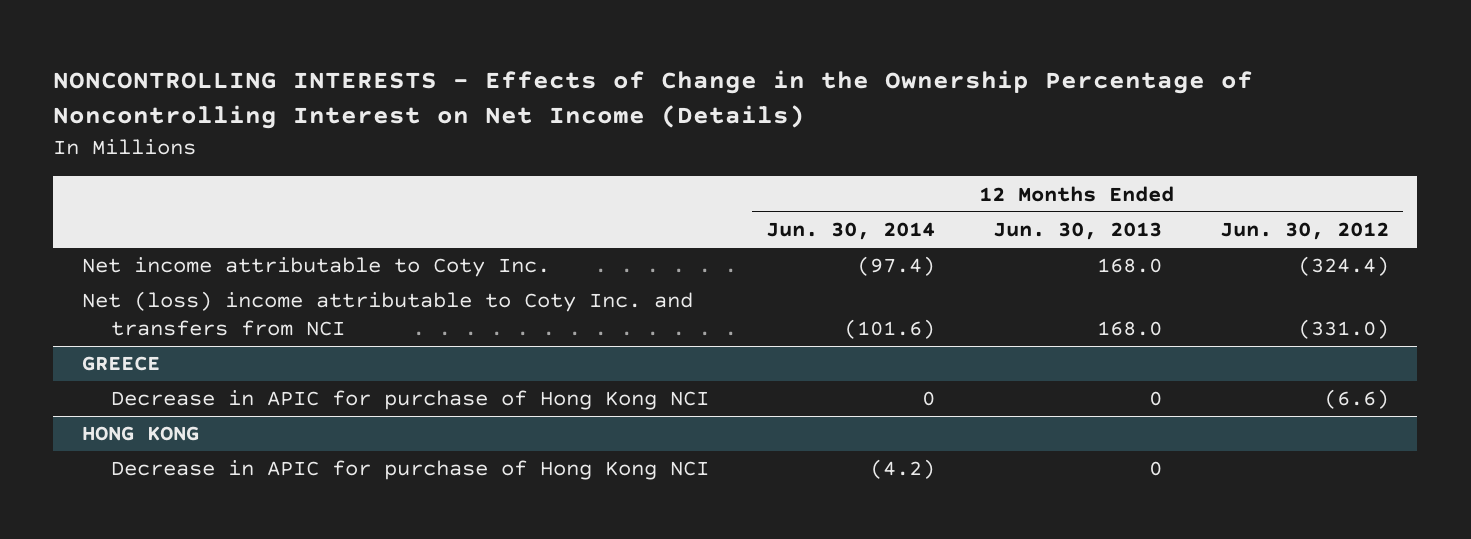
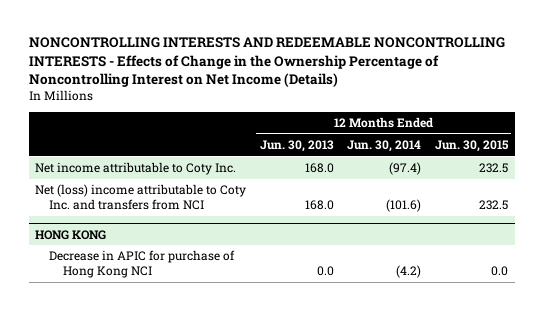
[53,70,1254,130] NONCONTROLLING INTERESTS - Effects of Change in the Ownership Percentage of Noncontrolling Interest on Net Income (Details) -> [28,37,505,88] NONCONTROLLING INTERESTS AND REDEEMABLE NONCONTROLLING INTERESTS - Effects of Change in the Ownership Percentage of Noncontrolling Interest on Net Income (Details)
[1219,222,1389,241] Jun. 30, 2012 -> none
none -> [434,140,509,153] Jun. 30, 2015
[82,356,161,372] GREECE -> none
[110,390,709,411] Decrease in APIC for purchase of Hong Kong NCI -> none
[1148,461,1162,477] 0 -> [316,266,334,277] 0.0

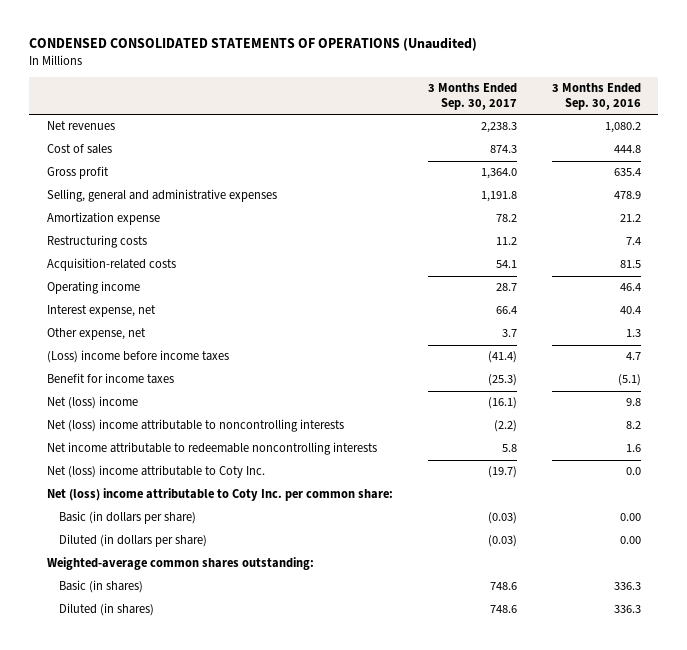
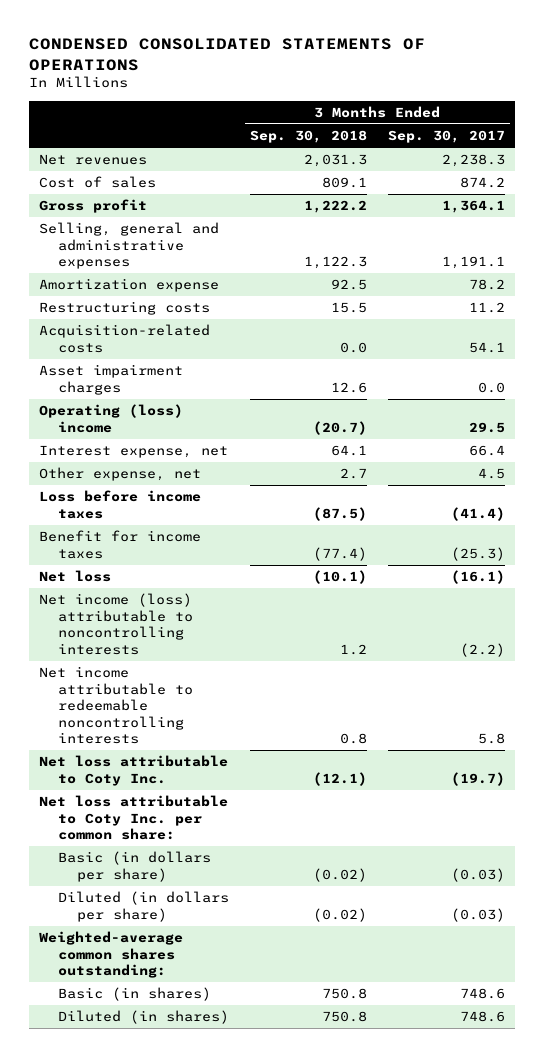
[29,37,478,52] CONDENSED CONSOLIDATED STATEMENTS OF OPERATIONS (Unaudited) -> [28,38,425,71] CONDENSED CONSOLIDATED STATEMENTS OF OPERATIONS
[551,83,641,110] 3 Months Ended Sep. 30, 2016 -> none
none -> [249,130,367,144] Sep. 30, 2018
[489,145,517,154] 874.3 -> [459,177,505,189] 874.2
[480,168,517,180] 1,364.0 -> [441,200,505,214] 1,364.1
[480,191,517,203] 1,191.8 -> [441,256,505,270] 1,191.1
none -> [39,364,184,395] Asset impairment charges
[46,281,140,295] Operating income -> [39,404,184,433] Operating (loss) income
[495,283,517,292] 28.7 -> [468,421,505,433] 29.5
[501,329,517,338] 3.7 -> [477,468,505,480] 4.5
[46,350,229,364] (Loss) income before income taxes -> [39,490,202,519] Loss before income taxes
[46,396,138,410] Net (loss) income -> [39,570,112,583] Net loss
[46,419,344,433] Net (loss) income attributable to noncontrolling interests -> [39,593,194,655] Net income (loss) attributable to noncontrolling interests
[46,465,265,479] Net (loss) income attributable to Coty Inc. -> [39,755,229,786] Net loss attributable to Coty Inc.
[46,488,393,502] Net (loss) income attributable to Coty Inc. per common share: -> [39,795,229,841] Net loss attributable to Coty Inc. per common share:

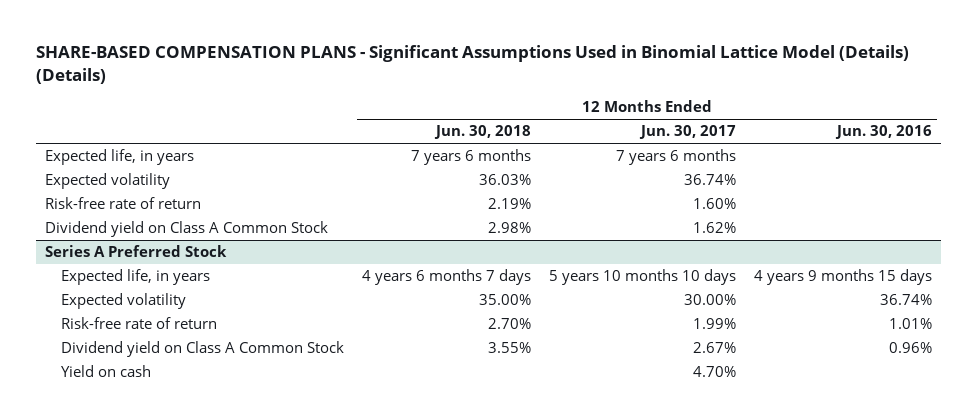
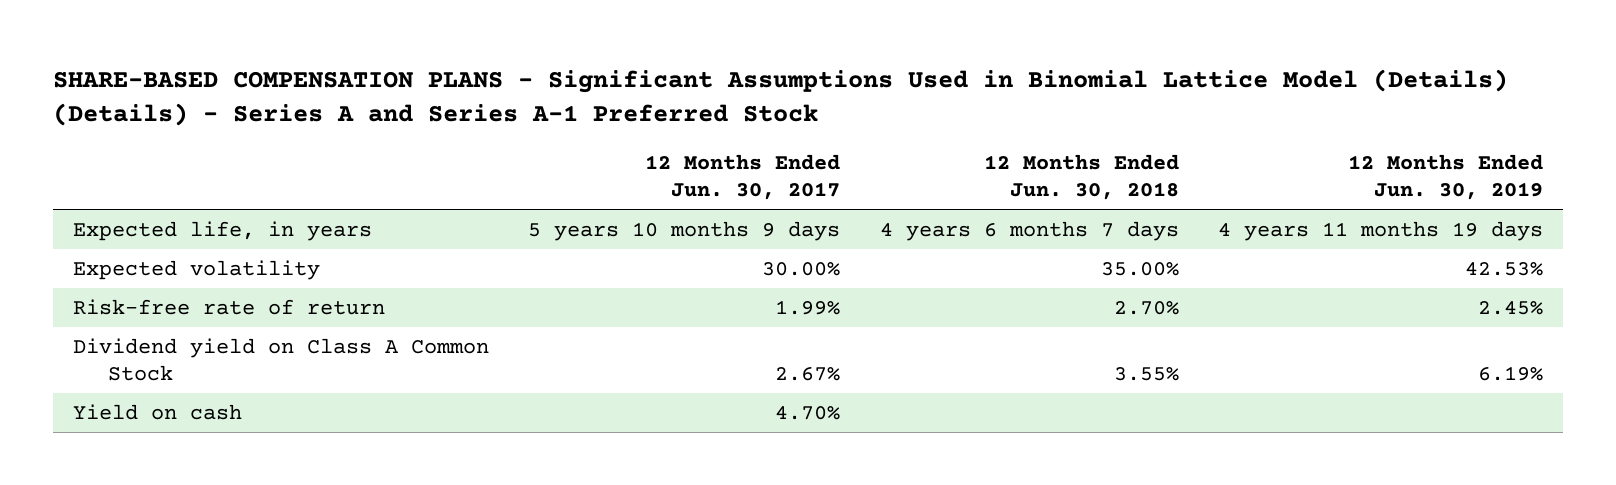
[35,45,909,84] SHARE-BASED COMPENSATION PLANS - Significant Assumptions Used in Binomial Lattice Model (Details) (Details) -> [53,69,1509,127] SHARE-BASED COMPENSATION PLANS - Significant Assumptions Used in Binomial Lattice Model (Details) (Details) - Series A and Series A-1 Preferred Stock
[835,125,933,140] Jun. 30, 2016 -> none
none -> [1348,154,1544,201] 12 Months Ended Jun. 30, 2019
[45,173,171,190] Expected volatility -> none
[45,197,202,210] Risk-free rate of return -> none
[45,221,329,238] Dividend yield on Class A Common Stock -> none
[45,245,228,258] Series A Preferred Stock -> none
[60,269,210,286] Expected life, in years -> none
[410,149,531,166] 7 years 6 months -> [879,221,1179,242] 4 years 6 months 7 days
[616,149,737,166] 7 years 6 months -> [528,221,841,242] 5 years 10 months 9 days

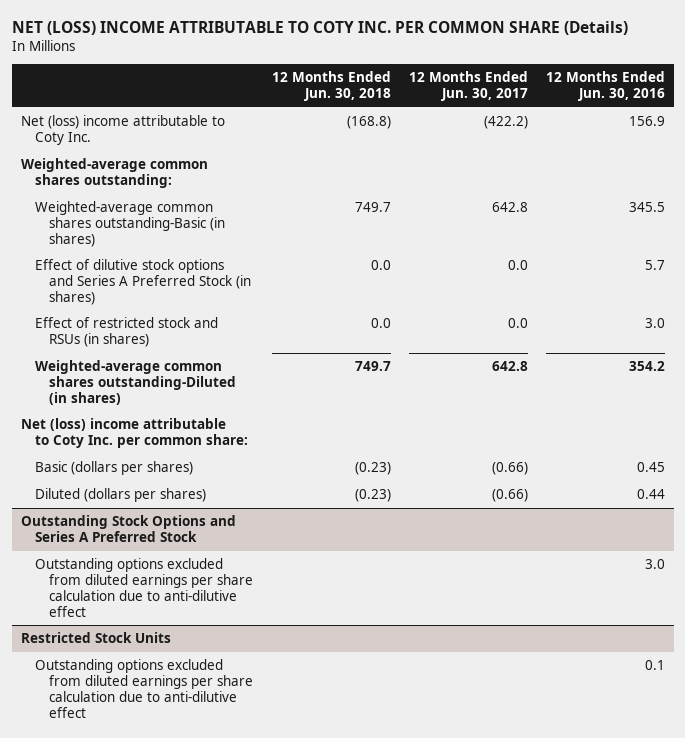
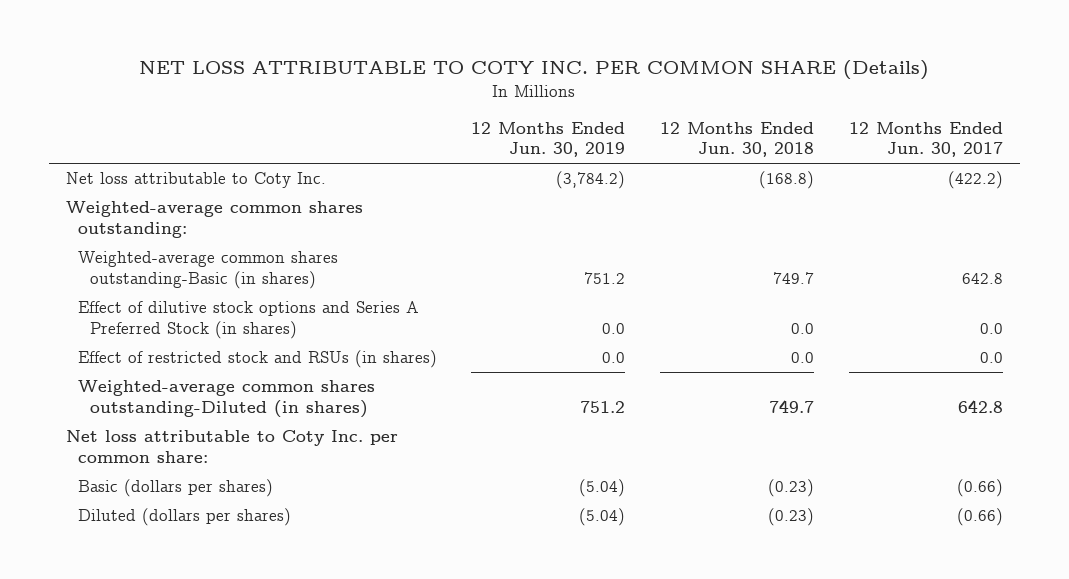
[11,20,628,35] NET (LOSS) INCOME ATTRIBUTABLE TO COTY INC. PER COMMON SHARE (Details) -> [139,60,930,81] NET LOSS ATTRIBUTABLE TO COTY INC. PER COMMON SHARE (Details)
[545,71,665,102] 12 Months Ended Jun. 30, 2016 -> none
none -> [471,122,626,158] 12 Months Ended Jun. 30, 2019
[20,115,225,146] Net (loss) income attributable to Coty Inc. -> [65,172,326,189] Net loss attributable to Coty Inc.
[20,418,249,449] Net (loss) income attributable to Coty Inc. per common share: -> [65,430,398,463] Net loss attributable to Coty Inc. per common share:
[20,515,236,543] Outstanding Stock Options and Series A Preferred Stock -> none
[35,558,254,617] Outstanding options excluded from diluted earnings per share calculation due to anti-dilutive effect -> none
[20,632,171,644] Restricted Stock Units -> none
[35,659,254,718] Outstanding options excluded from diluted earnings per share calculation due to anti-dilutive effect -> none

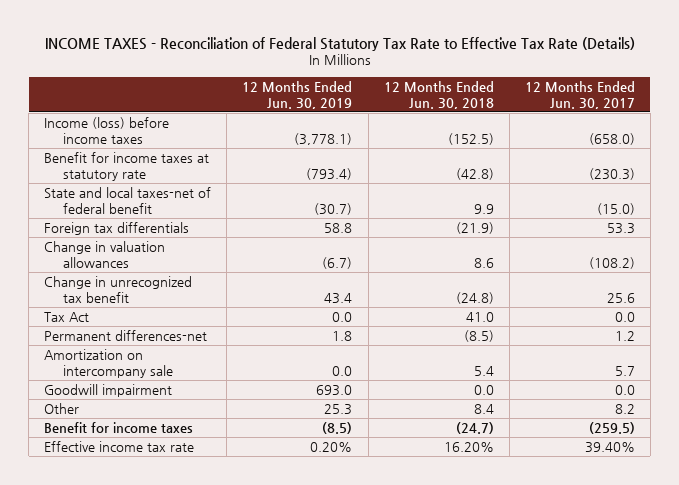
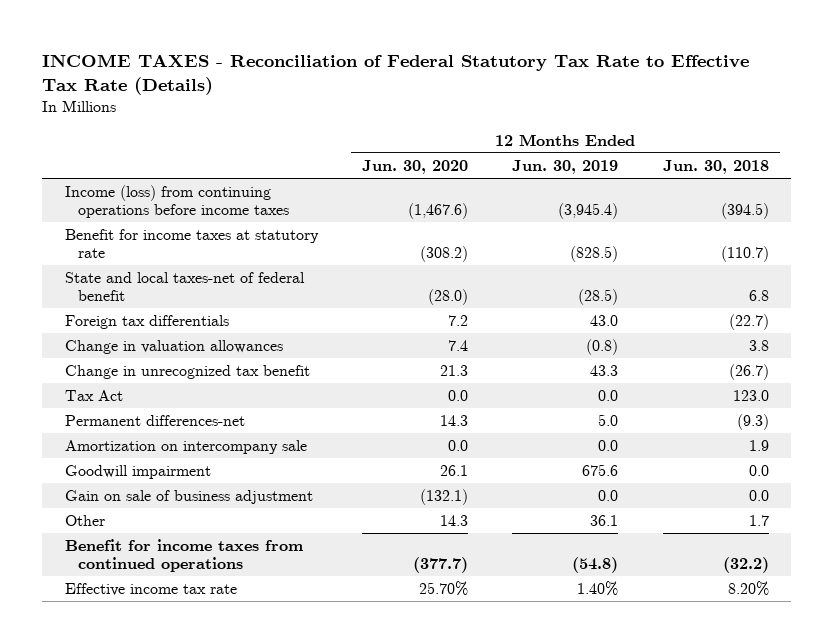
[524,80,635,109] 12 Months Ended Jun. 30, 2017 -> none
none -> [362,160,469,175] Jun. 30, 2020
[44,116,170,144] Income (loss) before income taxes -> [64,185,290,219] Income (loss) from continuing operations before income taxes
[294,132,353,145] (3,778.1) -> [558,203,619,220] (3,945.4)
[447,132,494,145] (152.5) -> [720,203,769,220] (394.5)
[306,167,353,180] (793.4) -> [570,246,619,263] (828.5)
[455,167,494,180] (42.8) -> [720,246,769,263] (110.7)
[314,202,353,215] (30.7) -> [578,289,619,306] (28.5)
[473,203,494,214] 9.9 -> [748,290,769,302] 6.8
[324,222,353,233] 58.8 -> [590,315,619,327] 43.0
[455,221,494,234] (21.9) -> [728,314,769,331] (22.7)
[322,256,353,269] (6.7) -> [586,339,619,356] (0.8)
[473,257,494,268] 8.6 -> [748,340,769,352] 3.8
[324,292,353,304] 43.4 -> [590,365,619,377] 43.3
[455,291,494,304] (24.8) -> [728,364,769,381] (26.7)
[465,311,494,322] 41.0 -> [732,390,769,402] 123.0
[332,330,353,341] 1.8 -> [598,414,619,427] 5.0
[463,329,494,342] (8.5) -> [736,414,769,431] (9.3)
[473,365,494,376] 5.4 -> [748,440,769,452] 1.9
[316,384,353,396] 693.0 -> [582,464,619,477] 675.6
none -> [64,490,313,505] Gain on sale of business adjustment
[324,403,353,415] 25.3 -> [590,515,619,527] 36.1
[473,403,494,414] 8.4 -> [748,515,769,527] 1.7
[44,421,194,433] Benefit for income taxes -> [64,539,303,573] Benefit for income taxes from continued operations
[322,421,353,434] (8.5) -> [572,557,619,574] (54.8)
[455,421,494,434] (24.7) -> [722,557,769,574] (32.2)
[310,441,353,452] 0.20% -> [577,581,619,597] 1.40%
[443,441,494,452] 16.20% -> [727,581,769,597] 8.20%

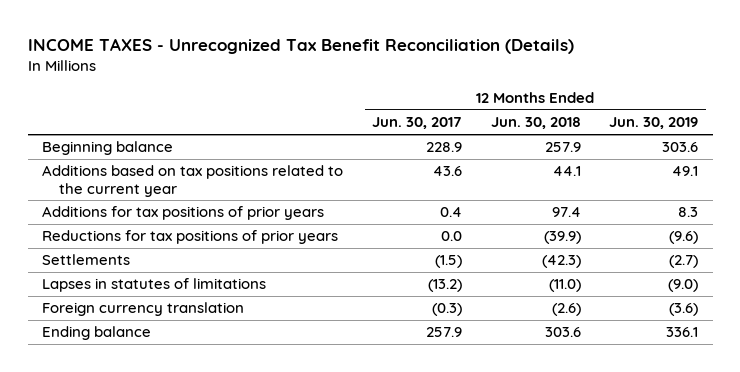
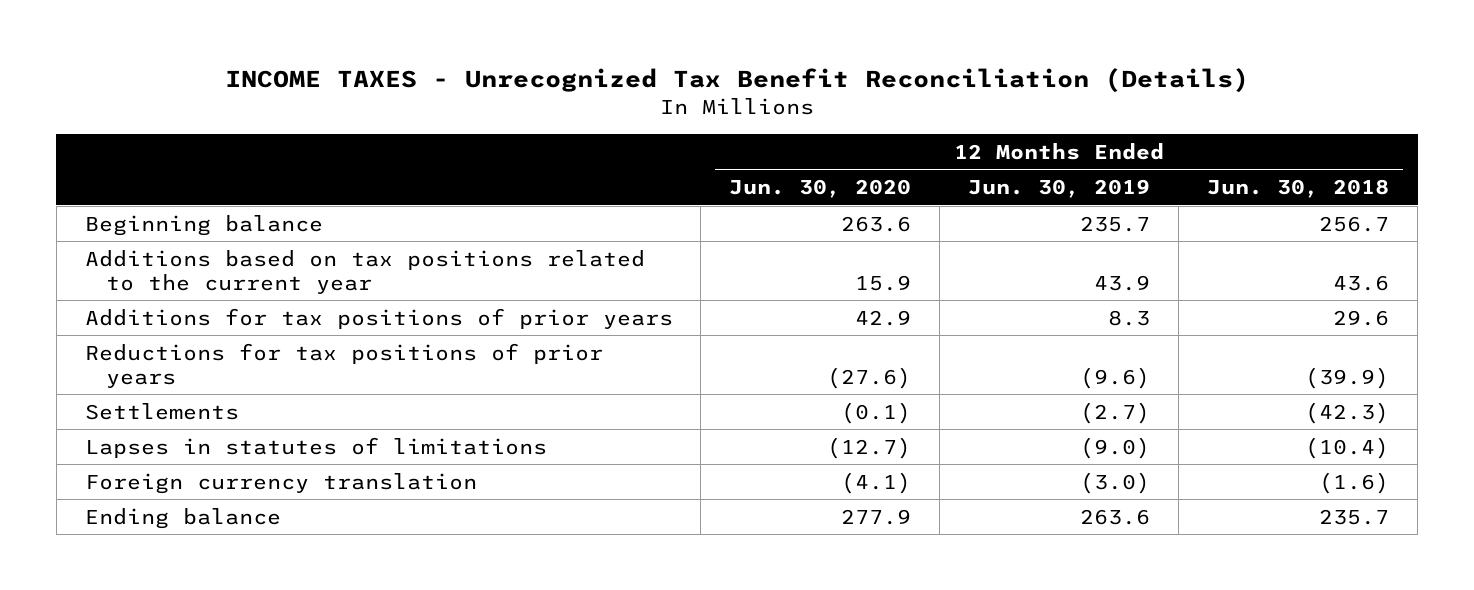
[371,117,462,130] Jun. 30, 2017 -> none
none -> [729,179,912,199] Jun. 30, 2020
[544,142,581,153] 257.9 -> [1319,215,1390,232] 256.7
[662,142,699,153] 303.6 -> [1080,215,1151,232] 235.7
[552,166,581,177] 44.1 -> [1333,274,1390,291] 43.6
[672,166,699,177] 49.1 -> [1094,274,1151,291] 43.9
[551,207,581,218] 97.4 -> [1333,309,1390,326] 29.6
[548,279,581,293] (11.0) -> [1305,436,1390,459] (10.4)
[551,303,581,317] (2.6) -> [1319,471,1390,494] (1.6)
[669,303,699,317] (3.6) -> [1080,471,1151,494] (3.0)
[544,327,581,338] 303.6 -> [1319,508,1390,525] 235.7
[666,327,699,338] 336.1 -> [1080,508,1151,525] 263.6

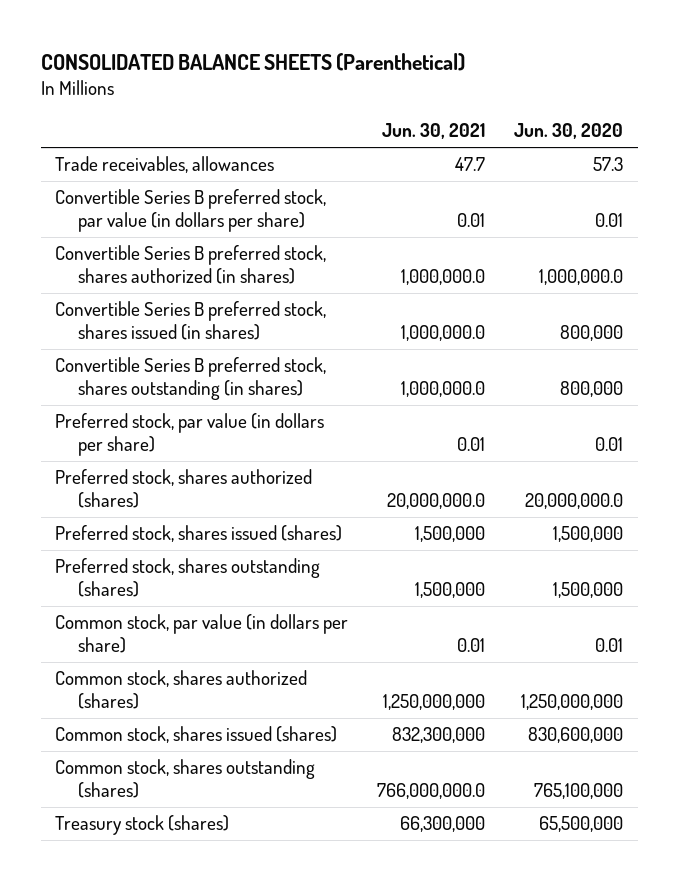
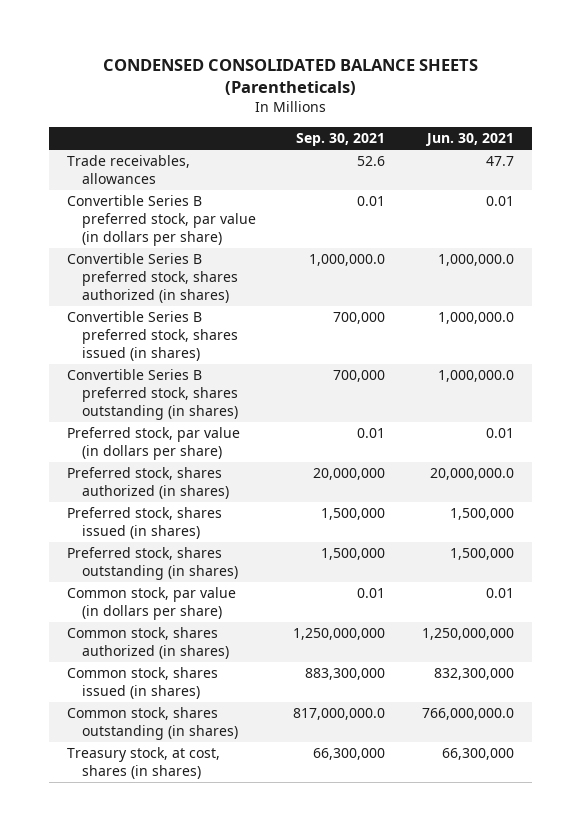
[40,52,465,71] CONSOLIDATED BALANCE SHEETS (Parenthetical) -> [102,58,478,96] CONDENSED CONSOLIDATED BALANCE SHEETS (Parentheticals)
[514,123,624,140] Jun. 30, 2020 -> none
none -> [295,132,385,146] Sep. 30, 2021
[55,469,313,509] Preferred stock, shares authorized (shares) -> [67,467,229,500] Preferred stock, shares authorized (in shares)
[55,525,343,543] Preferred stock, shares issued (shares) -> [67,507,223,540] Preferred stock, shares issued (in shares)
[55,558,321,598] Preferred stock, shares outstanding (shares) -> [67,547,238,581] Preferred stock, shares outstanding (in shares)
[55,670,308,710] Common stock, shares authorized (shares) -> [67,627,229,660] Common stock, shares authorized (in shares)
[55,726,338,744] Common stock, shares issued (shares) -> [67,667,219,700] Common stock, shares issued (in shares)
[55,759,316,799] Common stock, shares outstanding (shares) -> [67,707,238,741] Common stock, shares outstanding (in shares)
[55,815,230,836] Treasury stock (shares) -> [67,747,221,780] Treasury stock, at cost, shares (in shares)

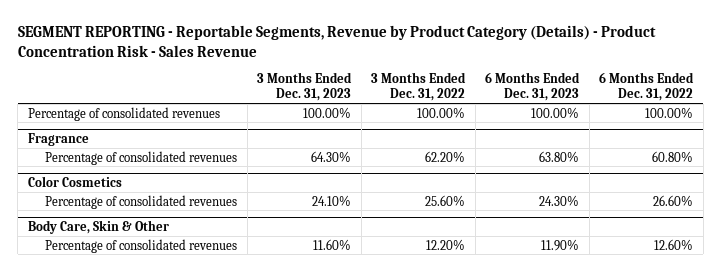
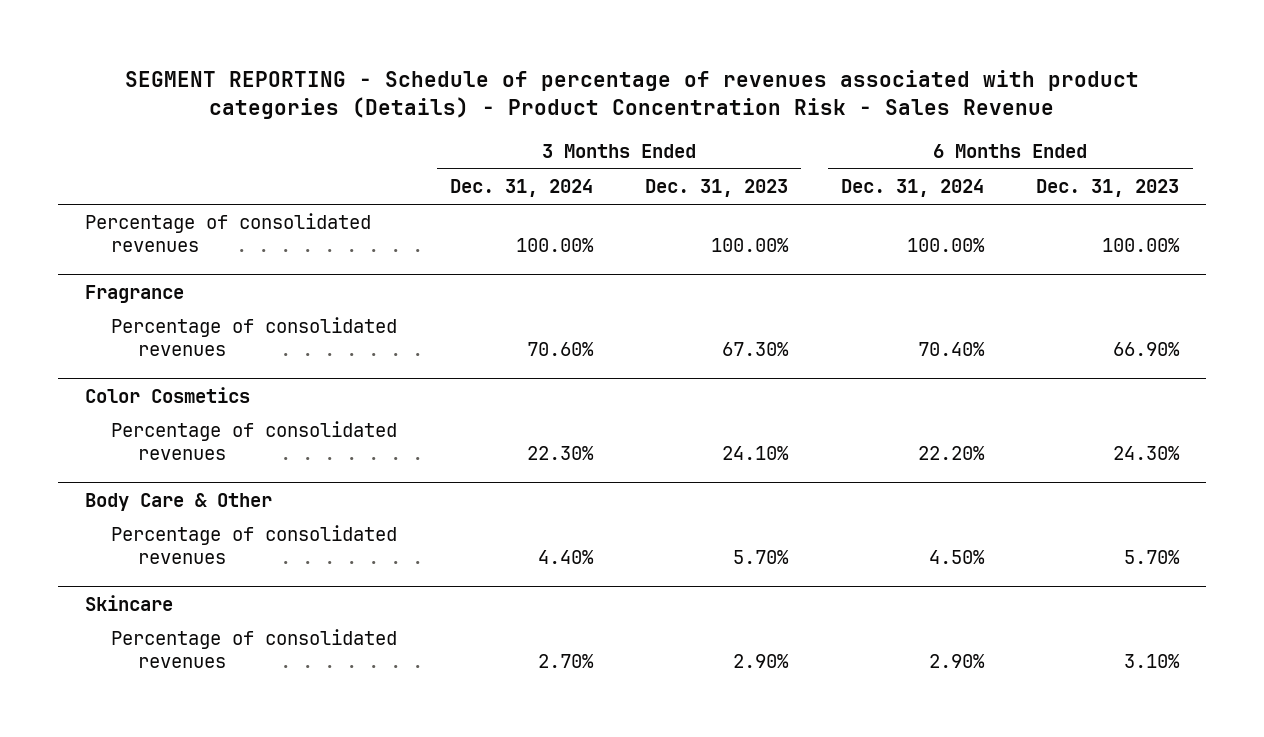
[17,25,656,57] SEGMENT REPORTING - Reportable Segments, Revenue by Product Category (Details) - Product Concentration Risk - Sales Revenue -> [125,69,1140,120] SEGMENT REPORTING - Schedule of percentage of revenues associated with product categories (Details) - Product Concentration Risk - Sales Revenue
[371,72,467,102] 3 Months Ended Dec. 31, 2022 -> none
[599,72,695,102] 6 Months Ended Dec. 31, 2022 -> none
none -> [449,179,593,198] Dec. 31, 2024
none -> [840,179,984,198] Dec. 31, 2024
[311,150,352,162] 64.30% -> [722,341,790,356] 67.30%
[539,150,580,162] 63.80% -> [1113,341,1181,356] 66.90%
[27,220,169,235] Body Care, Skin & Other -> [84,492,272,511] Body Care & Other
[313,238,352,250] 11.60% -> [733,549,790,564] 5.70%
[541,238,580,251] 11.90% -> [1124,549,1181,564] 5.70%
none -> [84,594,173,611] Skincare
none -> [111,629,398,668] Percentage of consolidated revenues

